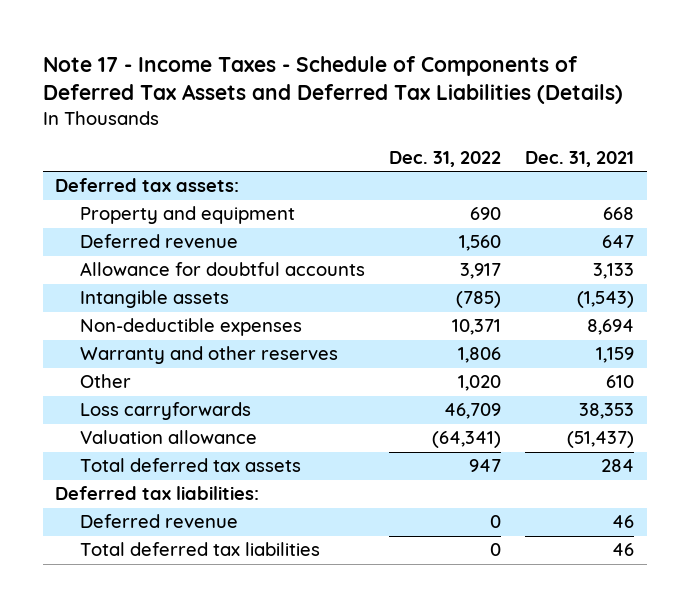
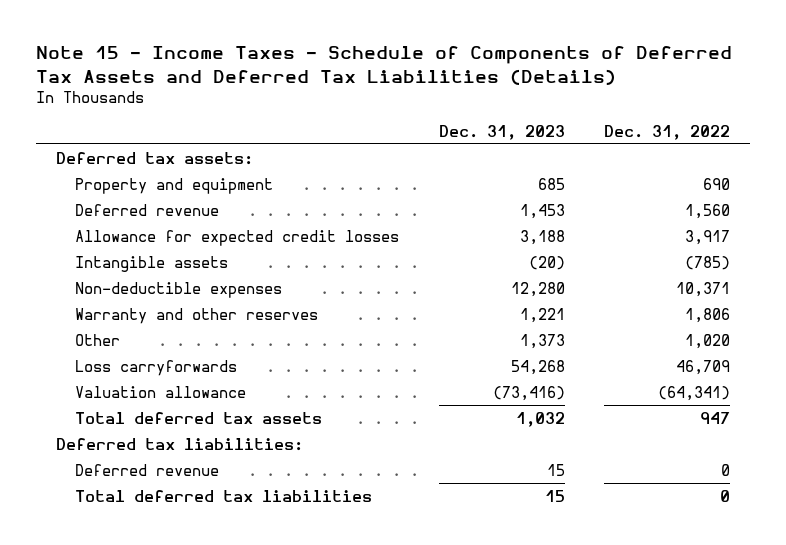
[43,55,624,105] Note 17 - Income Taxes - Schedule of Components of Deferred Tax Assets and Deferred Tax Liabilities (Details) -> [35,46,732,85] Note 15 - Income Taxes - Schedule of Components of Deferred Tax Assets and Deferred Tax Liabilities (Details)
[525,151,635,168] Dec. 31, 2021 -> none
none -> [438,124,565,140] Dec. 31, 2023
[79,262,365,277] Allowance for doubtful accounts -> [75,229,400,246] Allowance for expected credit losses

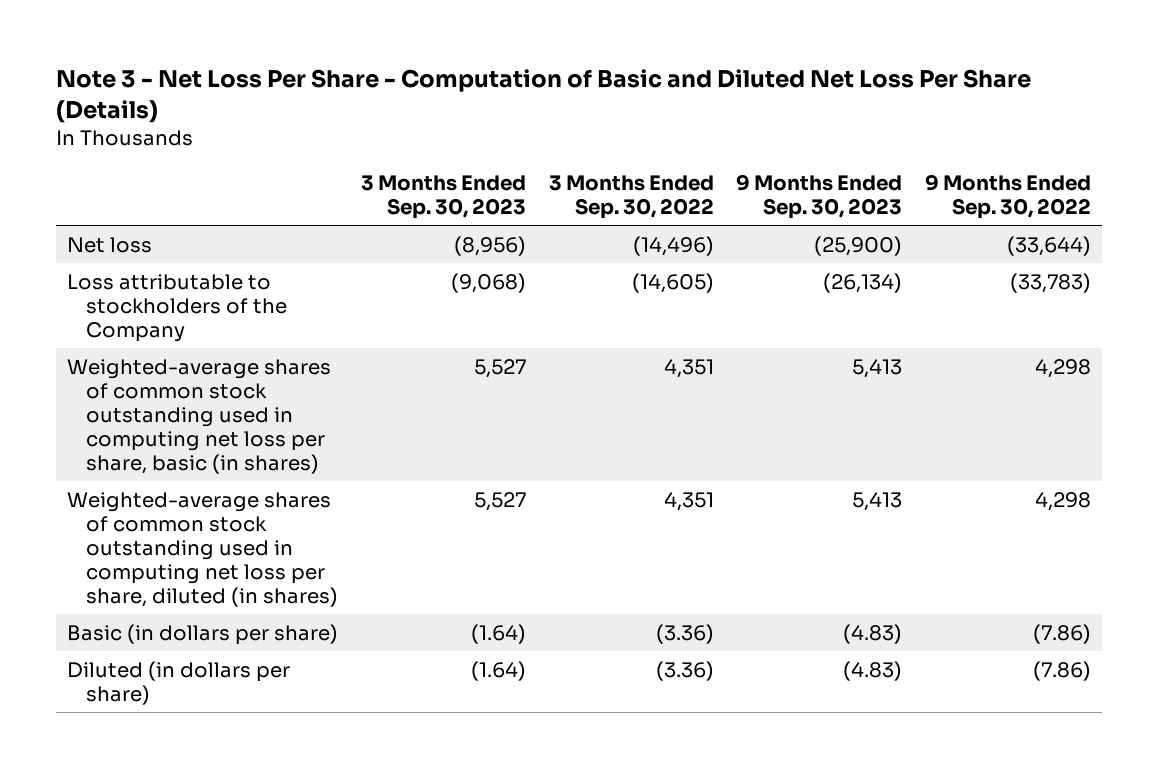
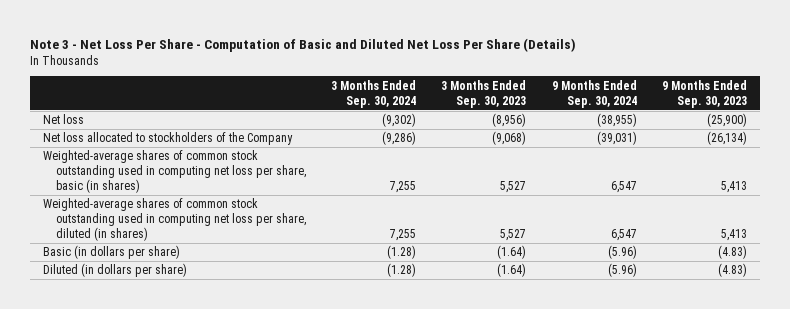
[548,175,714,220] 3 Months Ended Sep. 30, 2022 -> none
[924,174,1091,220] 9 Months Ended Sep. 30, 2022 -> none
none -> [331,79,417,108] 3 Months Ended Sep. 30, 2024
none -> [551,79,637,108] 9 Months Ended Sep. 30, 2024
[67,273,287,342] Loss attributable to stockholders of the Company -> [42,132,293,146] Net loss allocated to stockholders of the Company

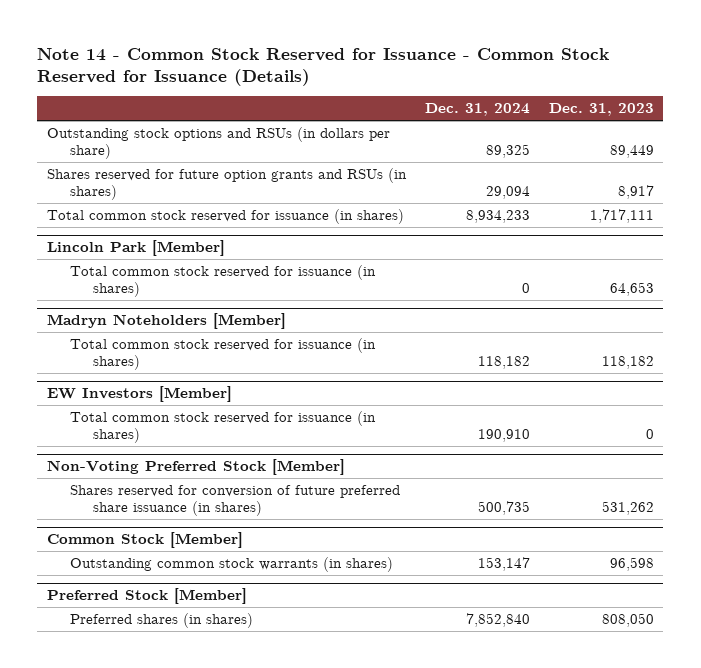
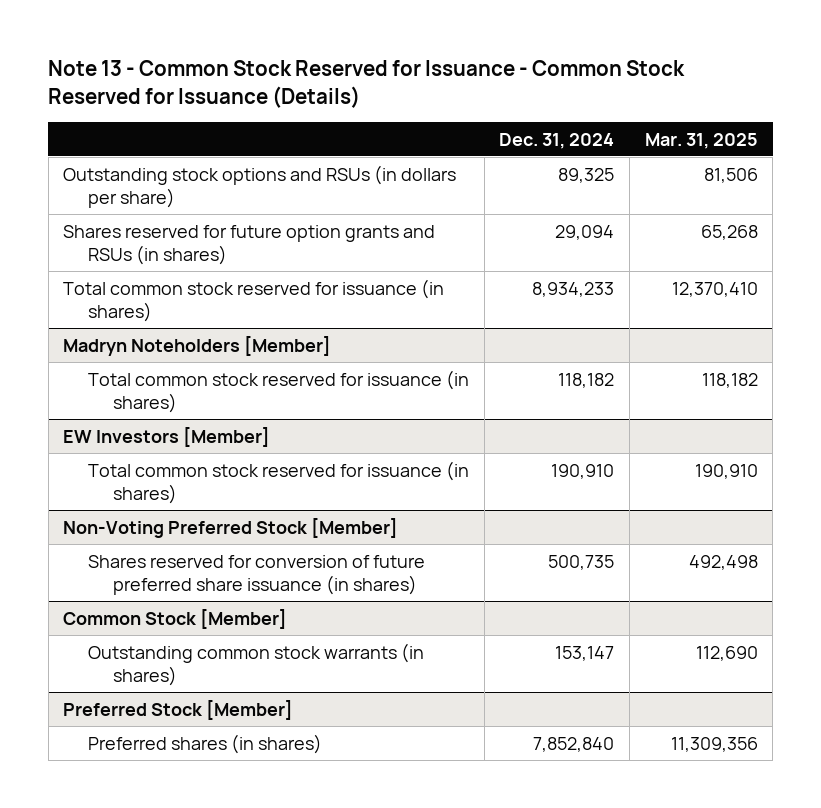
[37,47,610,87] Note 14 - Common Stock Reserved for Issuance - Common Stock Reserved for Issuance (Details) -> [48,60,686,108] Note 13 - Common Stock Reserved for Issuance - Common Stock Reserved for Issuance (Details)
[548,103,654,117] Dec. 31, 2023 -> none
none -> [644,132,758,149] Mar. 31, 2025
[46,240,225,257] Lincoln Park [Member] -> none
[69,264,376,297] Total common stock reserved for issuance (in shares) -> none

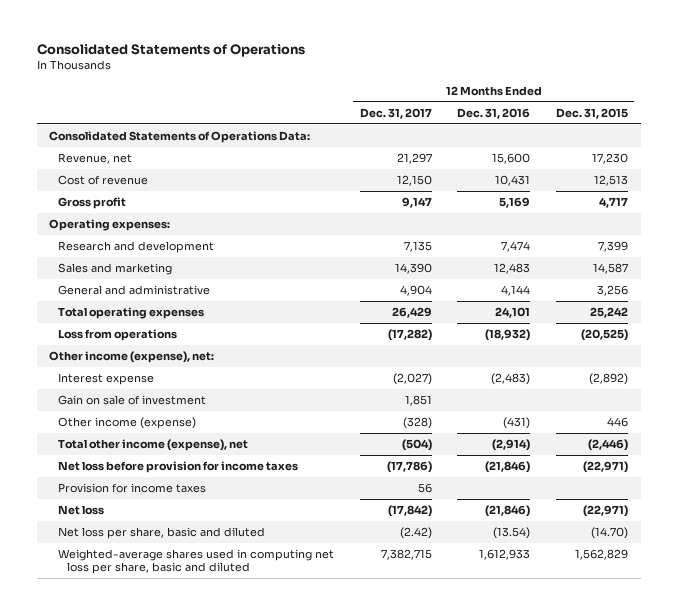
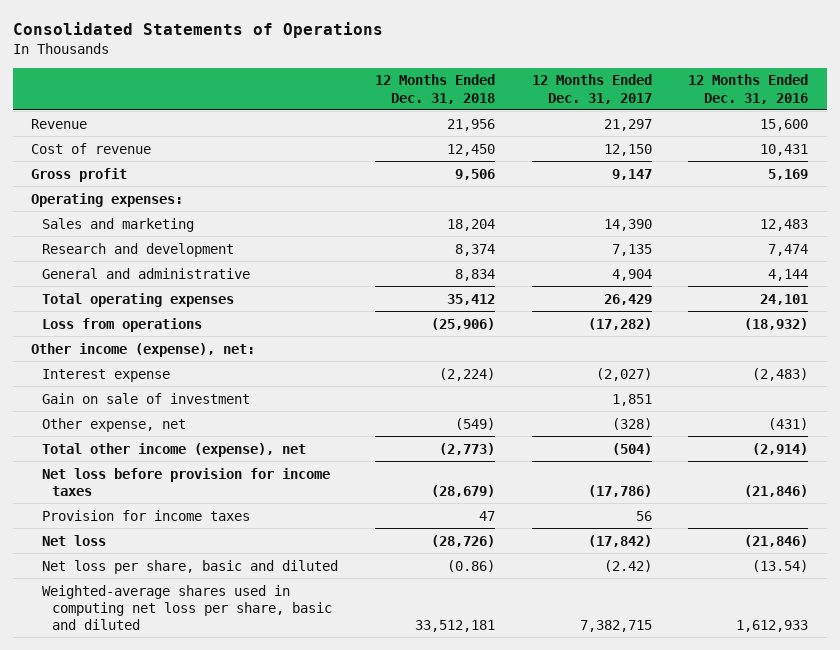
[555,107,628,119] Dec. 31, 2015 -> none
none -> [374,74,495,104] 12 Months Ended Dec. 31, 2018
[49,130,311,143] Consolidated Statements of Operations Data: -> none
[58,152,133,164] Revenue, net -> [31,118,88,129] Revenue
[58,240,215,253] Research and development -> [41,242,234,257] Research and development
[58,416,197,429] Other income (expense) -> [41,417,186,432] Other expense, net

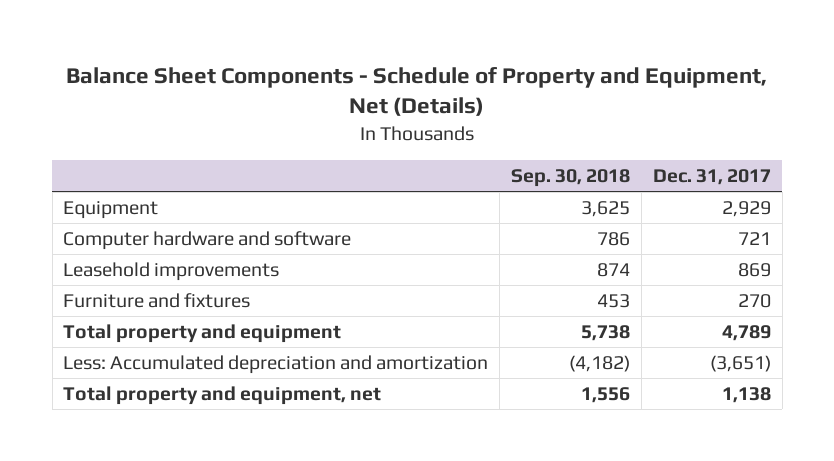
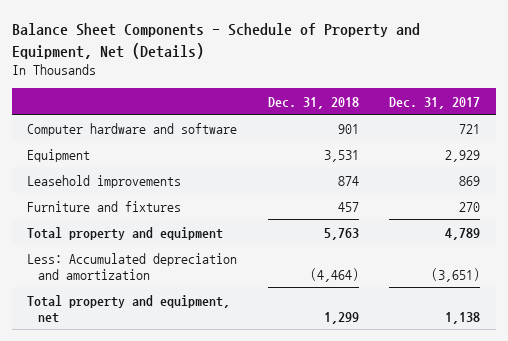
[511,168,631,187] Sep. 30, 2018 -> none
none -> [267,96,359,109] Dec. 31, 2018
[63,201,159,220] Equipment -> [27,148,91,162] Equipment

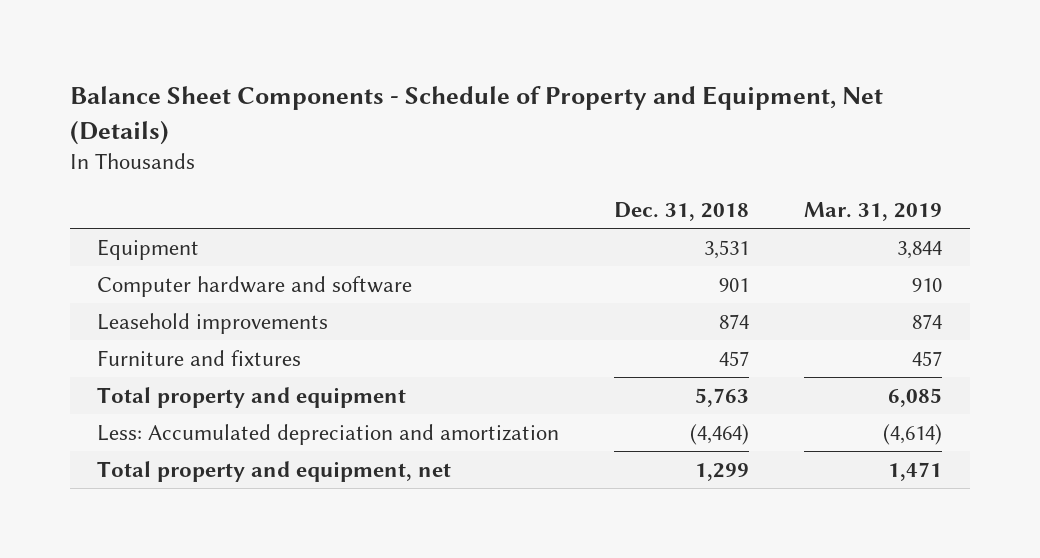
[389,96,481,109] Dec. 31, 2017 -> none
none -> [804,202,943,222] Mar. 31, 2019
[27,122,238,136] Computer hardware and software -> [97,275,413,297] Computer hardware and software

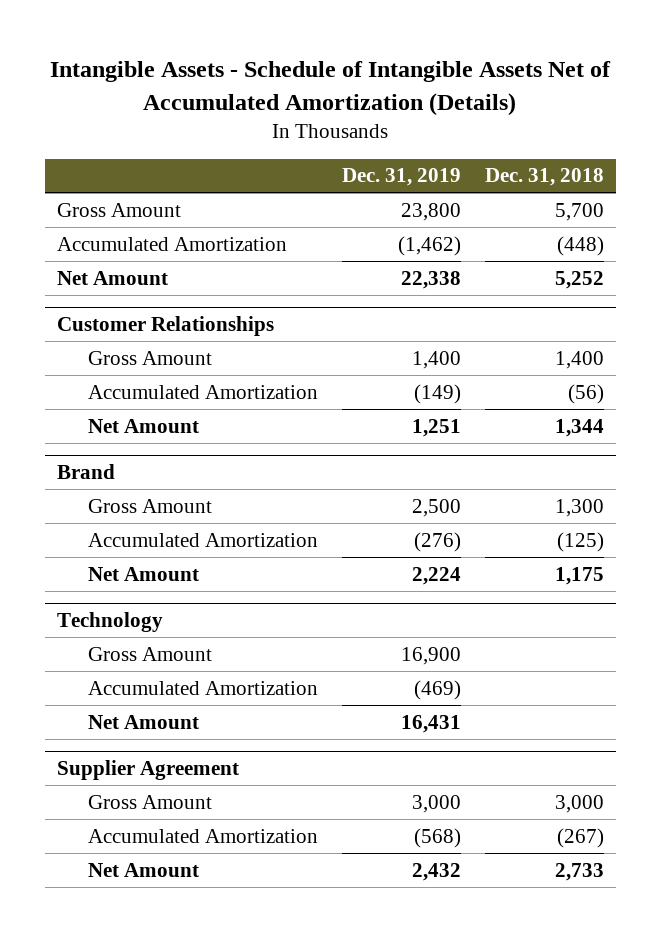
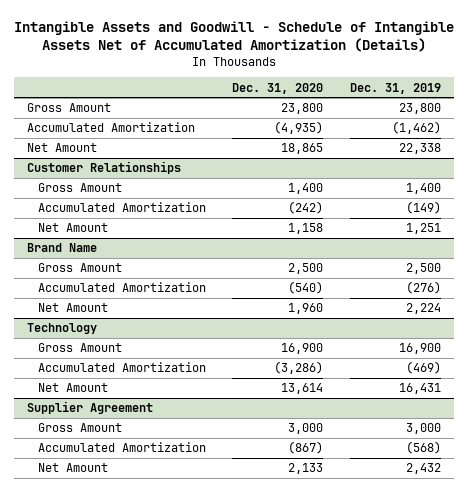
[50,61,612,116] Intangible Assets - Schedule of Intangible Assets Net of Accumulated Amortization (Details) -> [13,20,454,53] Intangible Assets and Goodwill - Schedule of Intangible Assets Net of Accumulated Amortization (Details)
[484,168,604,187] Dec. 31, 2018 -> none
none -> [232,82,324,94] Dec. 31, 2020
[56,464,115,480] Brand -> [27,243,98,253] Brand Name

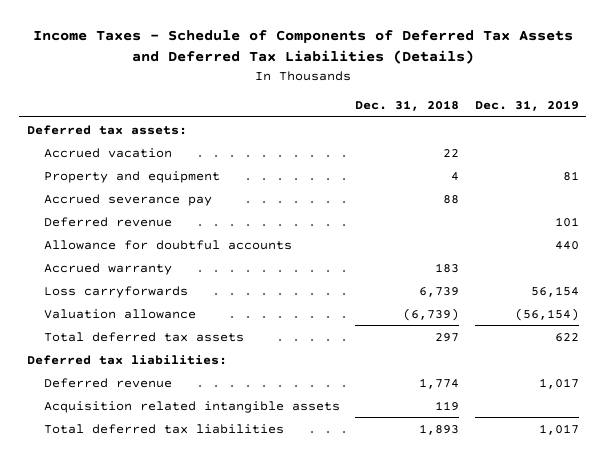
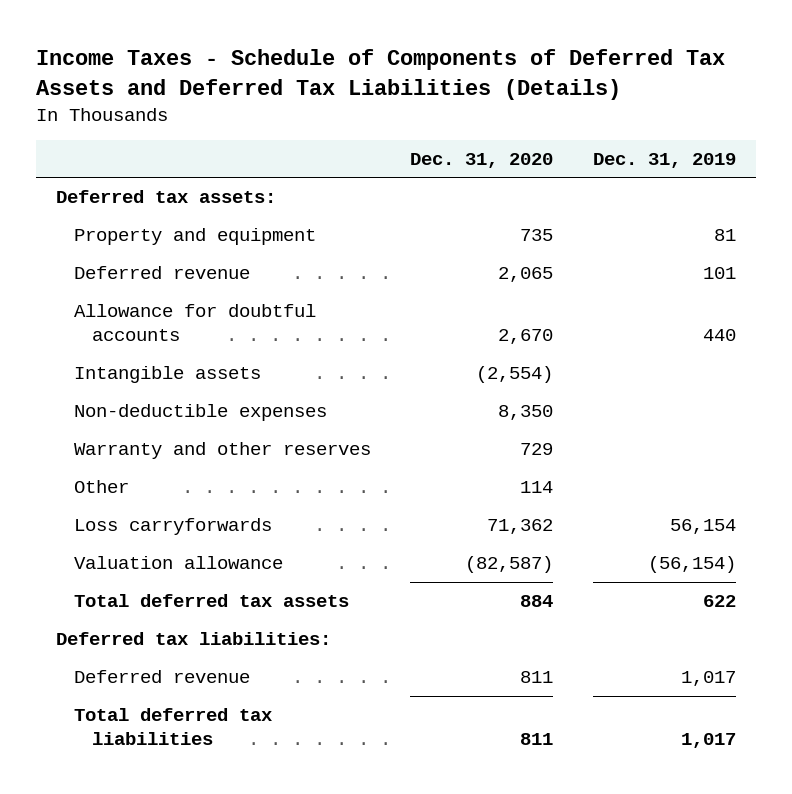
[355,100,460,112] Dec. 31, 2018 -> none
none -> [410,152,554,168] Dec. 31, 2020
[44,147,173,158] Accrued vacation -> none
[44,193,213,206] Accrued severance pay -> none
none -> [73,366,261,384] Intangible assets
none -> [73,404,327,422] Non-deductible expenses
[44,262,173,275] Accrued warranty -> [73,442,371,460] Warranty and other reserves
none -> [73,480,129,494] Other
[44,400,341,413] Acquisition related intangible assets -> none

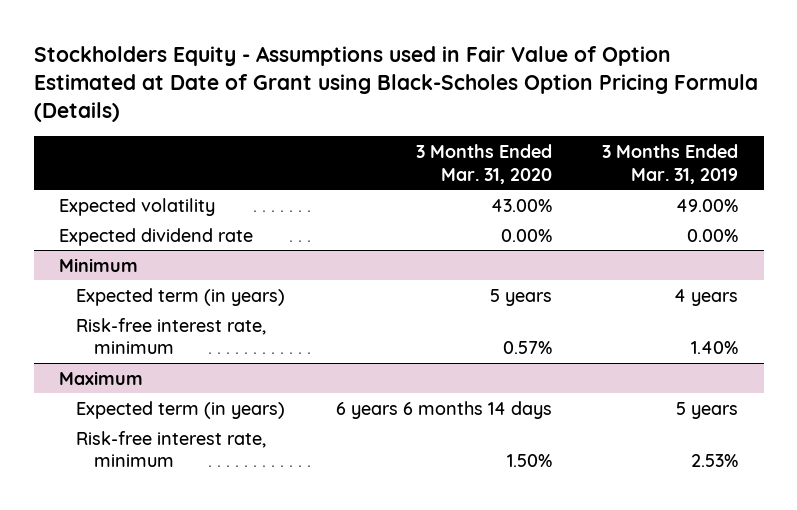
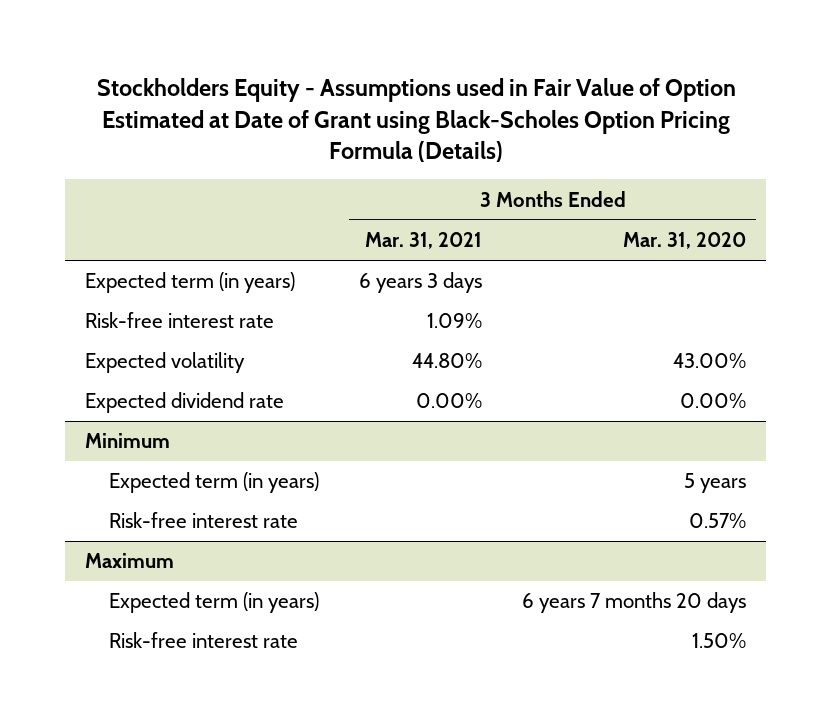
[602,143,739,184] 3 Months Ended Mar. 31, 2019 -> none
none -> [365,232,483,250] Mar. 31, 2021
none -> [84,272,295,294] Expected term (in years)
none -> [84,312,274,329] Risk-free interest rate
[76,317,267,355] Risk-free interest rate, minimum -> [108,512,298,529] Risk-free interest rate
[335,400,552,419] 6 years 6 months 14 days -> [522,592,747,614] 6 years 7 months 20 days
[76,430,267,468] Risk-free interest rate, minimum -> [108,632,298,649] Risk-free interest rate

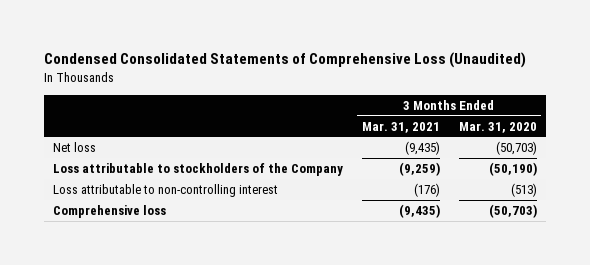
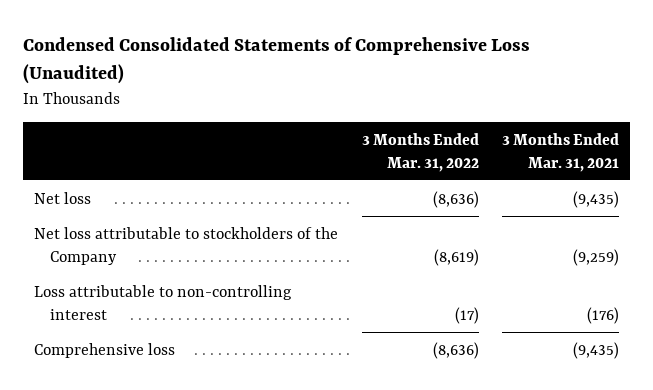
[458,121,537,133] Mar. 31, 2020 -> none
none -> [361,132,479,172] 3 Months Ended Mar. 31, 2022
[53,162,344,176] Loss attributable to stockholders of the Company -> [34,226,339,265] Net loss attributable to stockholders of the Company

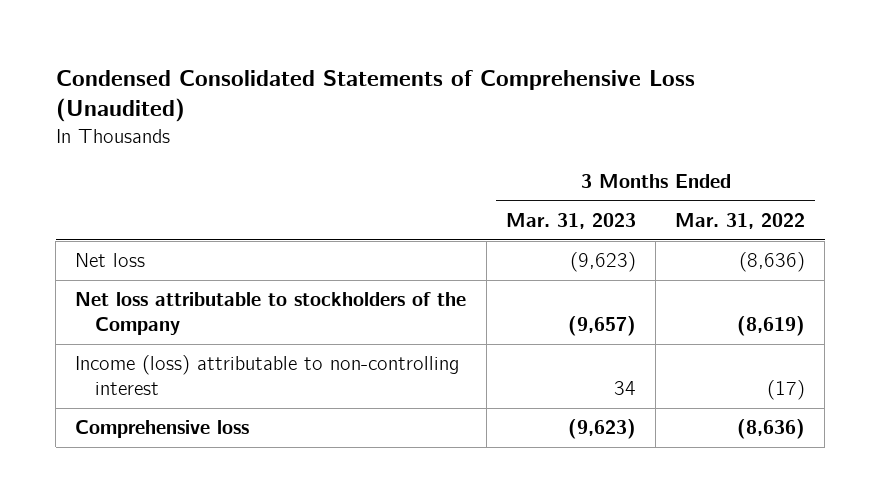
[501,132,619,172] 3 Months Ended Mar. 31, 2021 -> none
none -> [505,213,636,230] Mar. 31, 2023
[34,284,293,320] Loss attributable to non-controlling interest -> [75,355,460,395] Income (loss) attributable to non-controlling interest

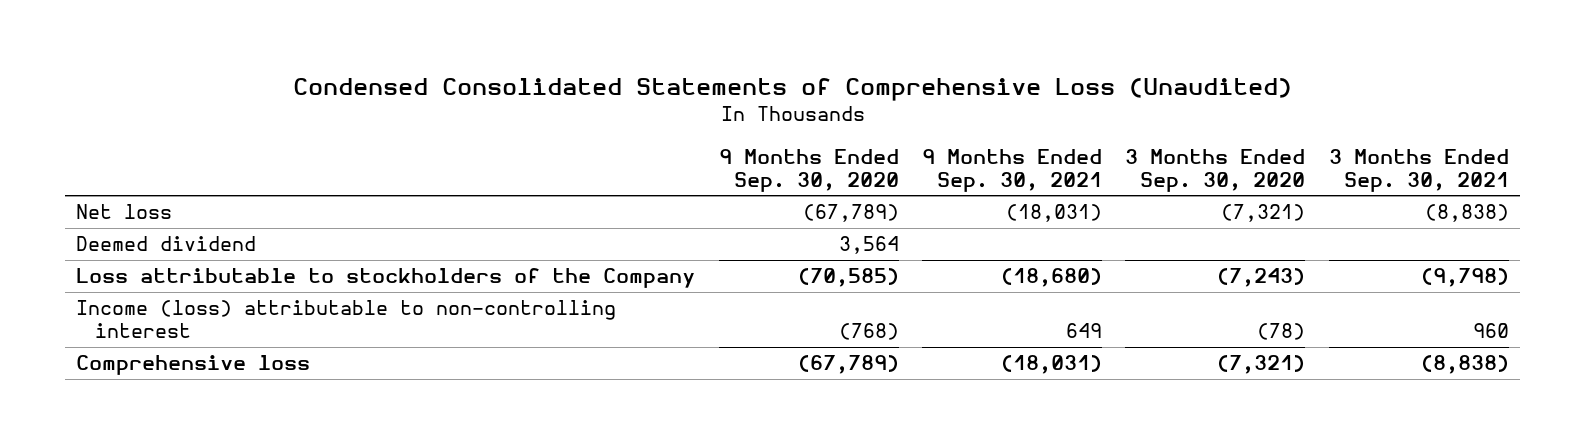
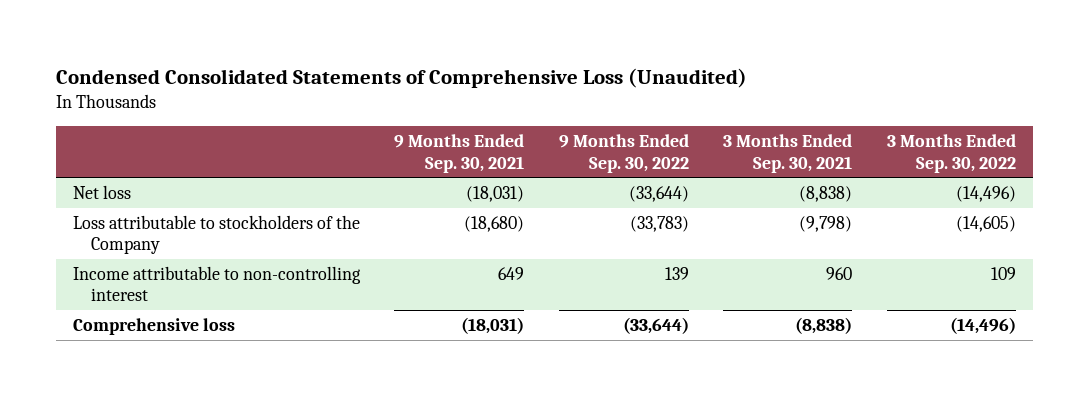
[718,148,899,192] 9 Months Ended Sep. 30, 2020 -> none
[1125,148,1306,192] 3 Months Ended Sep. 30, 2020 -> none
none -> [558,134,689,173] 9 Months Ended Sep. 30, 2022
none -> [886,134,1016,173] 3 Months Ended Sep. 30, 2022
[76,236,257,252] Deemed dividend -> none
[76,300,617,339] Income (loss) attributable to non-controlling interest -> [72,265,361,302] Income attributable to non-controlling interest

